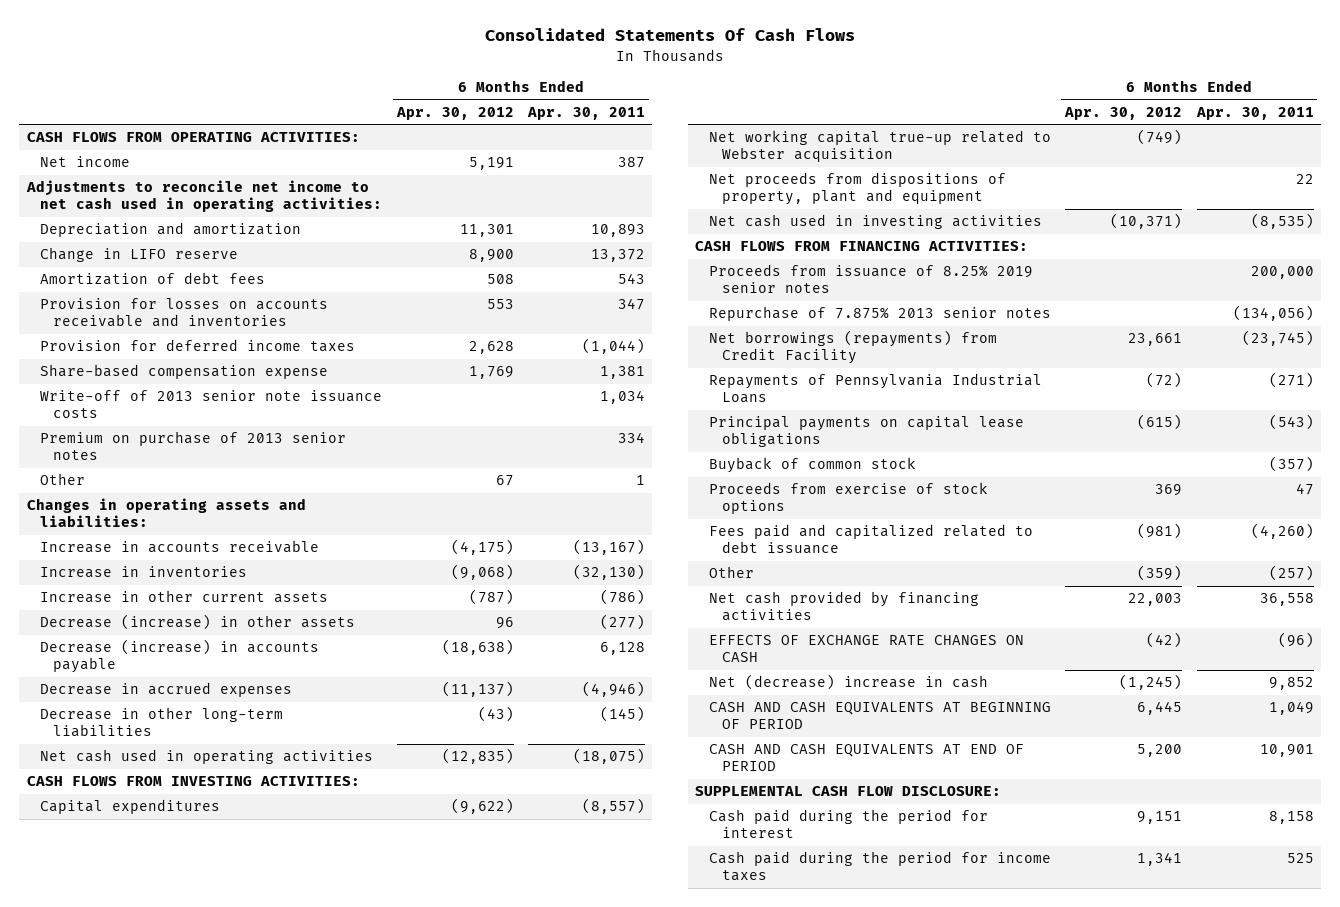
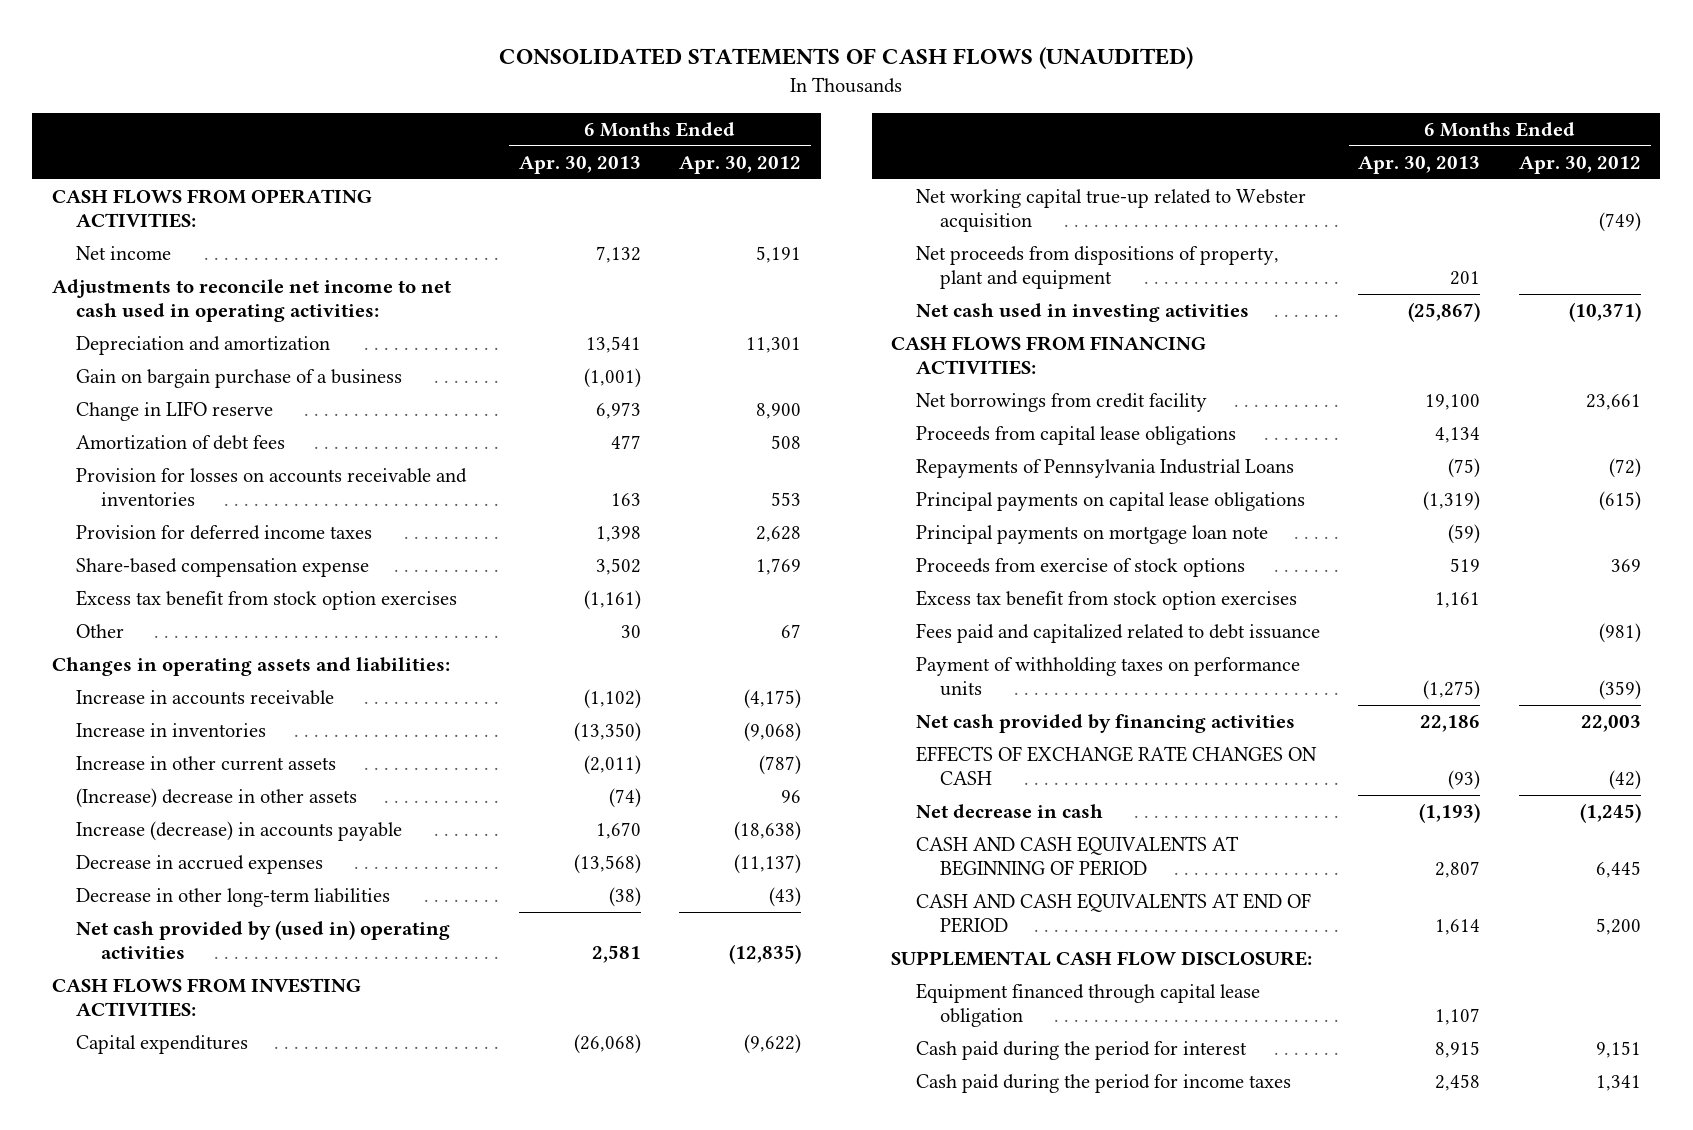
[485,28,856,42] Consolidated Statements Of Cash Flows -> [499,47,1194,70] CONSOLIDATED STATEMENTS OF CASH FLOWS (UNAUDITED)
[527,106,646,120] Apr. 30, 2011 -> none
none -> [518,156,641,175] Apr. 30, 2013
none -> [76,369,403,389] Gain on bargain purchase of a business
[39,390,382,419] Write-off of 2013 senior note issuance costs -> none
[39,431,346,461] Premium on purchase of 2013 senior notes -> none
none -> [76,590,458,611] Excess tax benefit from stock option exercises
[39,614,355,631] Decrease (increase) in other assets -> [76,788,358,809] (Increase) decrease in other assets
[39,639,319,674] Decrease (increase) in accounts payable -> [76,821,403,842] Increase (decrease) in accounts payable
[39,749,373,765] Net cash used in operating activities -> [76,920,451,960] Net cash provided by (used in) operating activities
[708,264,1033,294] Proceeds from issuance of 8.25% 2019 senior notes -> none
[708,306,1051,322] Repurchase of 7.875% 2013 senior notes -> none
[708,330,997,365] Net borrowings (repayments) from Credit Facility -> [915,393,1207,413] Net borrowings from credit facility
none -> [915,426,1236,446] Proceeds from capital lease obligations
[708,457,916,474] Buyback of common stock -> none
none -> [915,525,1268,545] Principal payments on mortgage loan note
none -> [915,590,1297,611] Excess tax benefit from stock option exercises
[708,566,754,579] Other -> [915,657,1300,697] Payment of withholding taxes on performance units
[708,674,988,691] Net (decrease) increase in cash -> [915,804,1103,819] Net decrease in cash
none -> [915,983,1260,1028] Equipment financed through capital lease obligation

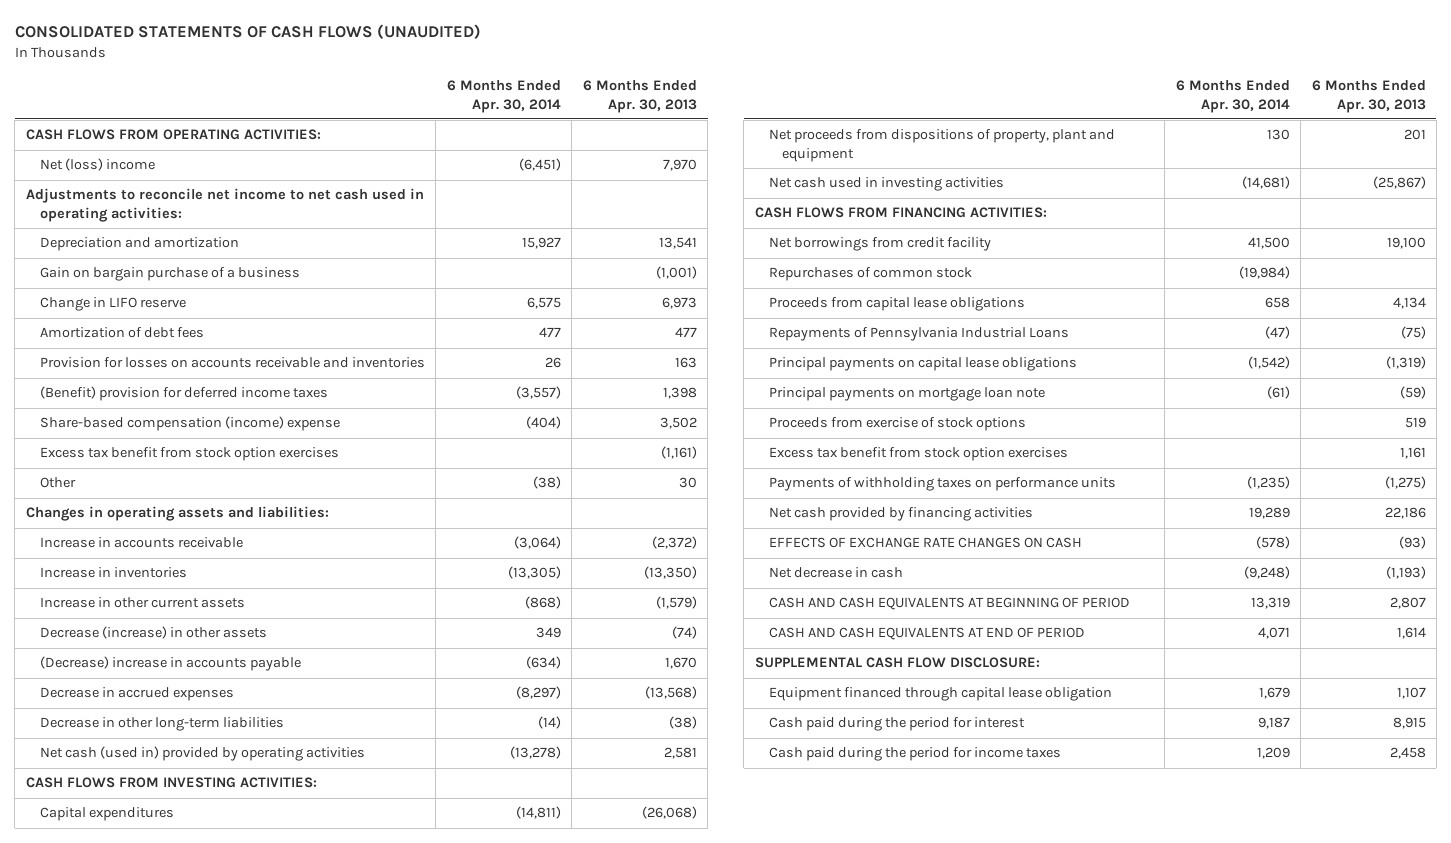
[679,156,802,175] Apr. 30, 2012 -> none
none -> [446,80,561,113] 6 Months Ended Apr. 30, 2014
[76,246,172,261] Net income -> [39,158,155,172] Net (loss) income
[595,246,641,264] 7,132 -> [662,159,697,172] 7,970
[76,525,373,541] Provision for deferred income taxes -> [39,386,328,402] (Benefit) provision for deferred income taxes
[76,558,370,578] Share-based compensation expense -> [39,416,340,432] Share-based compensation (income) expense
[583,689,641,710] (1,102) -> [651,536,697,550] (2,372)
[583,755,641,776] (2,011) -> [655,596,697,610] (1,579)
[76,788,358,809] (Increase) decrease in other assets -> [39,626,267,640] Decrease (increase) in other assets
[76,821,403,842] Increase (decrease) in accounts payable -> [39,656,301,672] (Decrease) increase in accounts payable
[76,920,451,960] Net cash provided by (used in) operating activities -> [39,746,365,762] Net cash (used in) provided by operating activities
[915,189,1306,233] Net working capital true-up related to Webster acquisition -> none
none -> [768,267,972,282] Repurchases of common stock
[915,623,1320,644] Fees paid and capitalized related to debt issuance -> none
[915,657,1300,697] Payment of withholding taxes on performance units -> [768,477,1116,492] Payments of withholding taxes on performance units

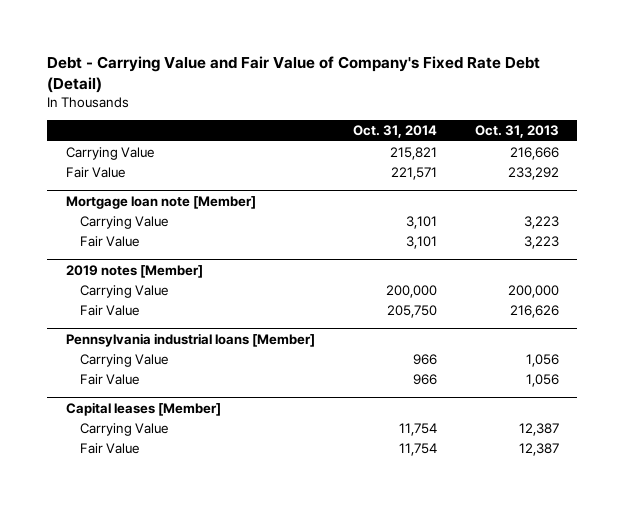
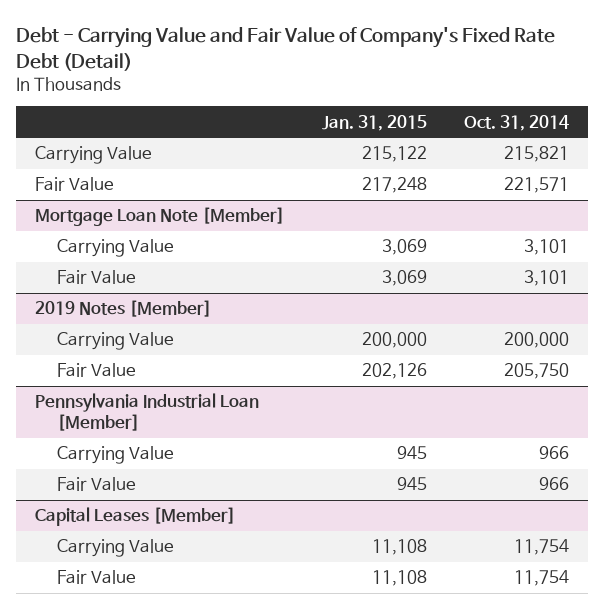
[474,125,559,139] Oct. 31, 2013 -> none
none -> [321,114,427,131] Jan. 31, 2015
[65,195,256,209] Mortgage loan note [Member] -> [34,207,285,227] Mortgage Loan Note [Member]
[65,264,203,278] 2019 notes [Member] -> [34,300,212,318] 2019 Notes [Member]
[65,332,315,347] Pennsylvania industrial loans [Member] -> [34,393,259,432] Pennsylvania Industrial Loan [Member]
[65,401,221,416] Capital leases [Member] -> [34,507,236,527] Capital Leases [Member]

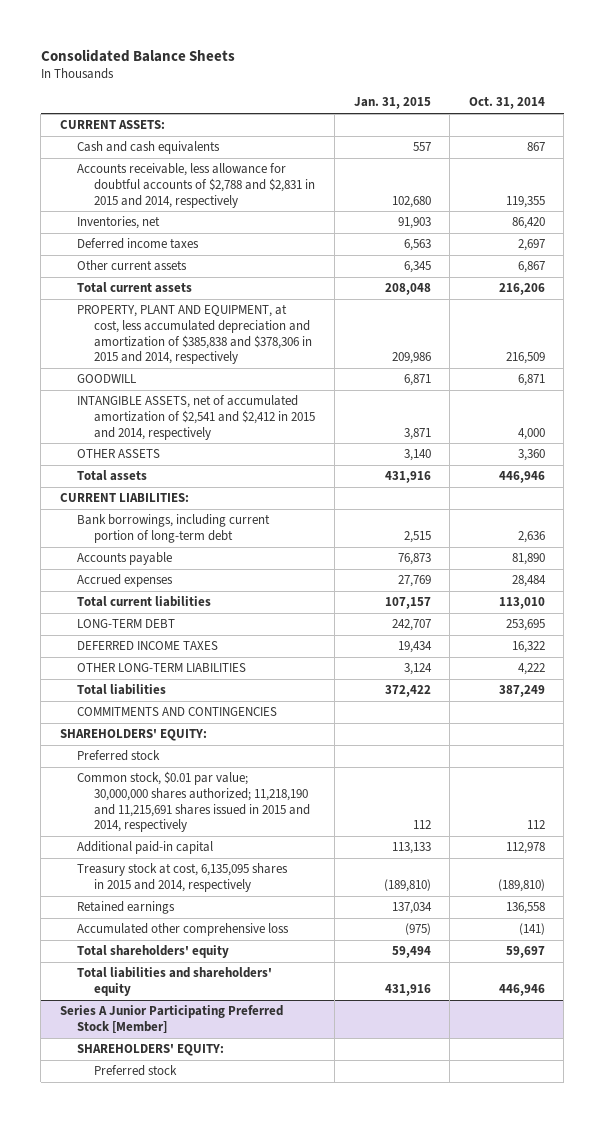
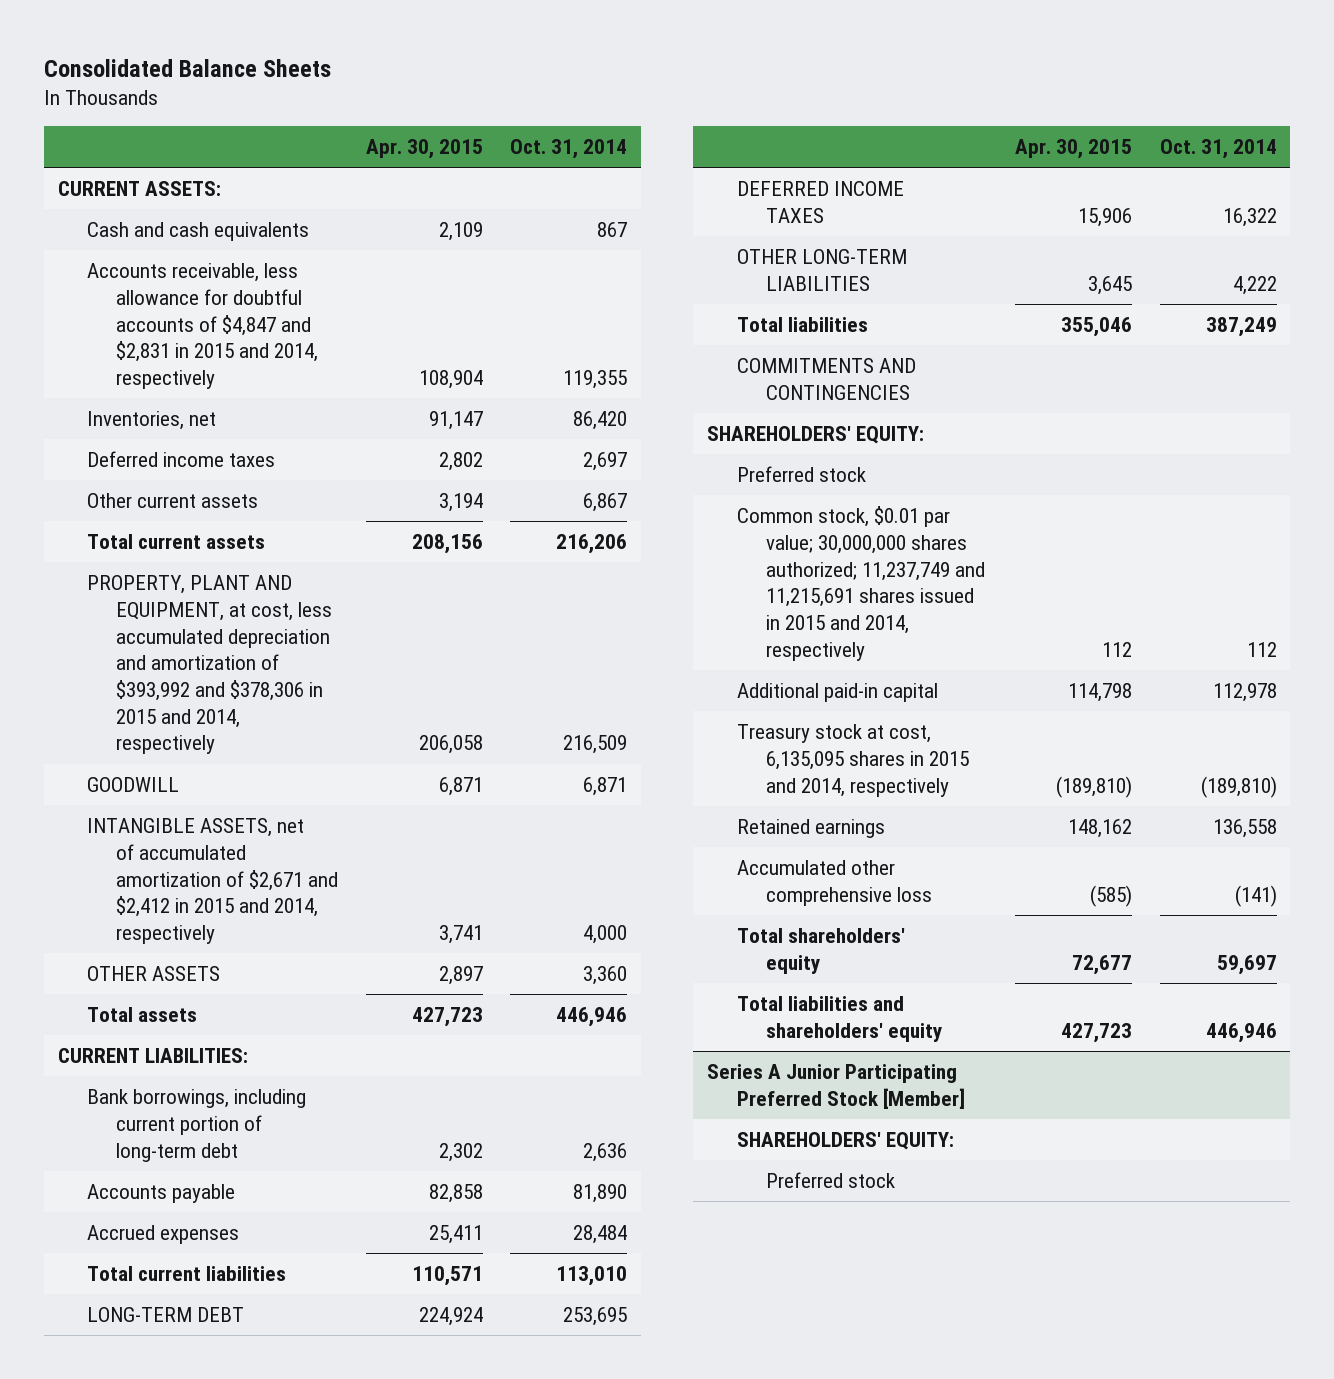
[353,97,431,110] Jan. 31, 2015 -> none
none -> [365,139,483,160] Apr. 30, 2015
[77,163,316,208] Accounts receivable, less allowance for doubtful accounts of $2,788 and $2,831 in 2015 and 2014, respectively -> [87,263,319,389] Accounts receivable, less allowance for doubtful accounts of $4,847 and $2,831 in 2015 and 2014, respectively
[77,304,313,365] PROPERTY, PLANT AND EQUIPMENT, at cost, less accumulated depreciation and amortization of $385,838 and $378,306 in 2015 and 2014, respectively -> [87,575,333,755] PROPERTY, PLANT AND EQUIPMENT, at cost, less accumulated depreciation and amortization of $393,992 and $378,306 in 2015 and 2014, respectively
[77,395,316,440] INTANGIBLE ASSETS, net of accumulated amortization of $2,541 and $2,412 in 2015 and 2014, respectively -> [87,818,339,944] INTANGIBLE ASSETS, net of accumulated amortization of $2,671 and $2,412 in 2015 and 2014, respectively
[77,771,311,833] Common stock, $0.01 par value; 30,000,000 shares authorized; 11,218,190 and 11,215,691 shares issued in 2015 and 2014, respectively -> [736,506,986,661] Common stock, $0.01 par value; 30,000,000 shares authorized; 11,237,749 and 11,215,691 shares issued in 2015 and 2014, respectively

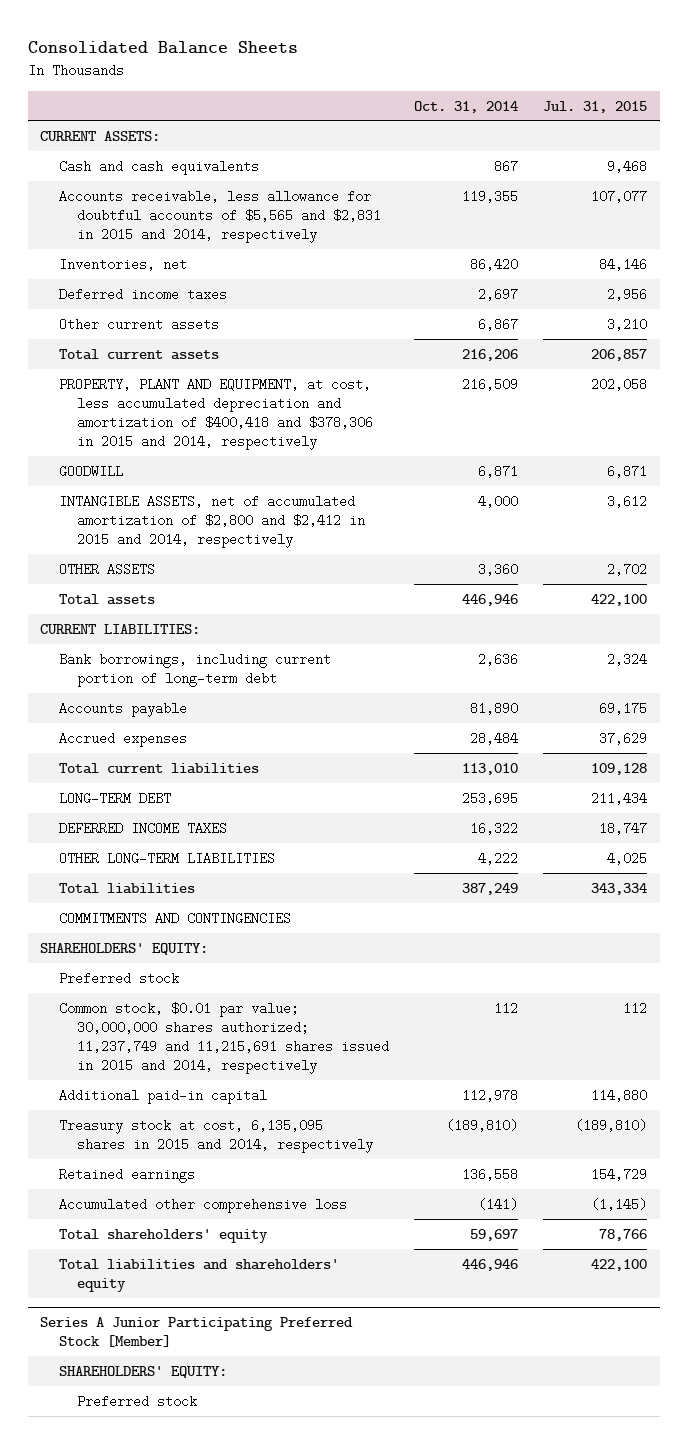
[365,139,483,160] Apr. 30, 2015 -> none
none -> [543,100,648,113] Jul. 31, 2015
[87,263,319,389] Accounts receivable, less allowance for doubtful accounts of $4,847 and $2,831 in 2015 and 2014, respectively -> [58,189,382,244] Accounts receivable, less allowance for doubtful accounts of $5,565 and $2,831 in 2015 and 2014, respectively
[87,575,333,755] PROPERTY, PLANT AND EQUIPMENT, at cost, less accumulated depreciation and amortization of $393,992 and $378,306 in 2015 and 2014, respectively -> [58,377,374,451] PROPERTY, PLANT AND EQUIPMENT, at cost, less accumulated depreciation and amortization of $400,418 and $378,306 in 2015 and 2014, respectively
[87,818,339,944] INTANGIBLE ASSETS, net of accumulated amortization of $2,671 and $2,412 in 2015 and 2014, respectively -> [58,494,366,549] INTANGIBLE ASSETS, net of accumulated amortization of $2,800 and $2,412 in 2015 and 2014, respectively

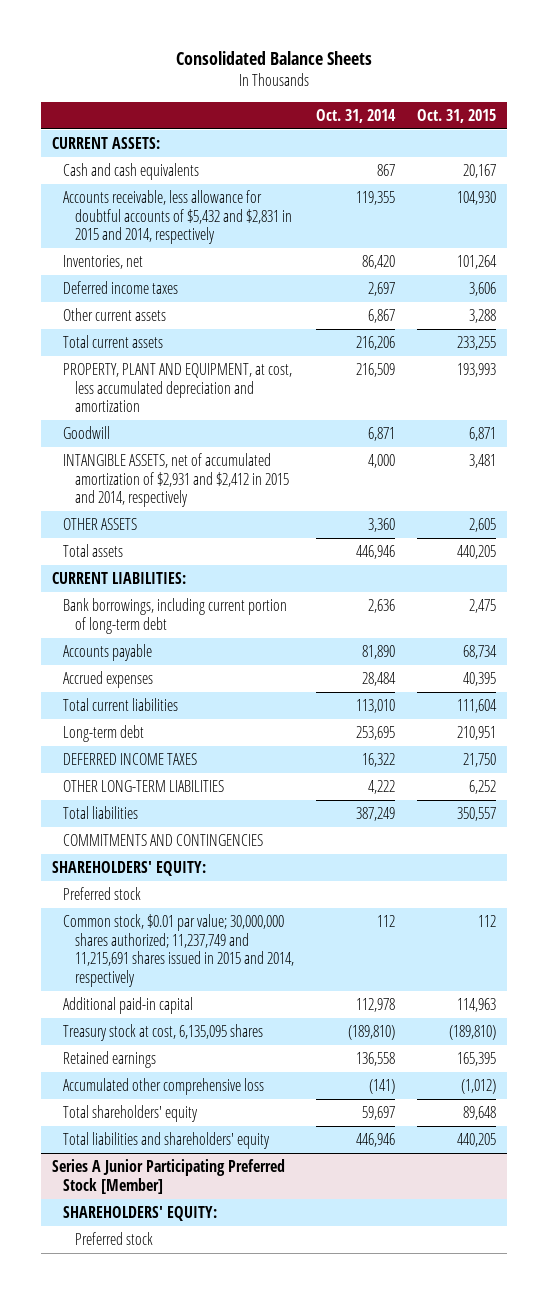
[543,100,648,113] Jul. 31, 2015 -> none
none -> [417,109,497,124] Oct. 31, 2015
[58,189,382,244] Accounts receivable, less allowance for doubtful accounts of $5,565 and $2,831 in 2015 and 2014, respectively -> [63,190,292,245] Accounts receivable, less allowance for doubtful accounts of $5,432 and $2,831 in 2015 and 2014, respectively
[58,377,374,451] PROPERTY, PLANT AND EQUIPMENT, at cost, less accumulated depreciation and amortization of $400,418 and $378,306 in 2015 and 2014, respectively -> [63,363,293,413] PROPERTY, PLANT AND EQUIPMENT, at cost, less accumulated depreciation and amortization
[58,464,123,478] GOODWILL -> [63,426,111,440] Goodwill
[58,494,366,549] INTANGIBLE ASSETS, net of accumulated amortization of $2,800 and $2,412 in 2015 and 2014, respectively -> [63,453,289,508] INTANGIBLE ASSETS, net of accumulated amortization of $2,931 and $2,412 in 2015 and 2014, respectively
[58,791,171,805] LONG-TERM DEBT -> [63,725,145,743] Long-term debt
[58,1118,374,1153] Treasury stock at cost, 6,135,095 shares in 2015 and 2014, respectively -> [63,1024,264,1042] Treasury stock at cost, 6,135,095 shares

